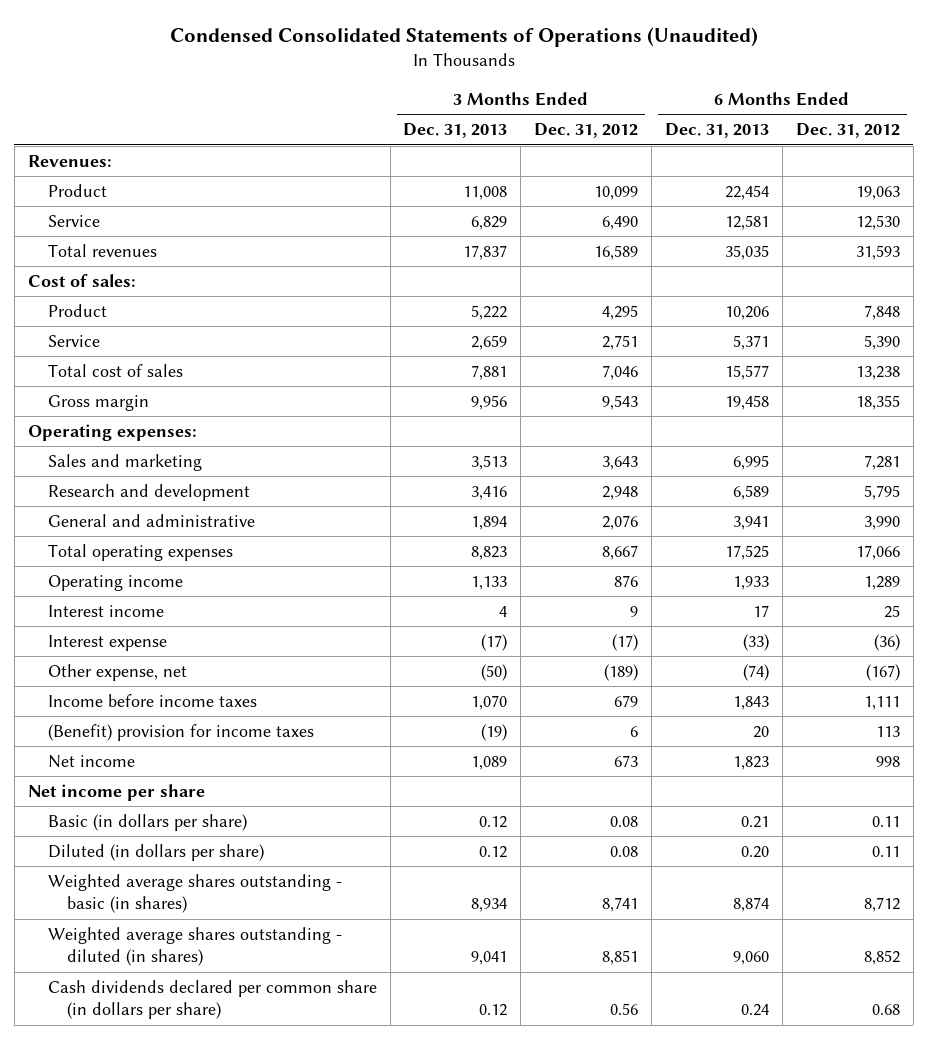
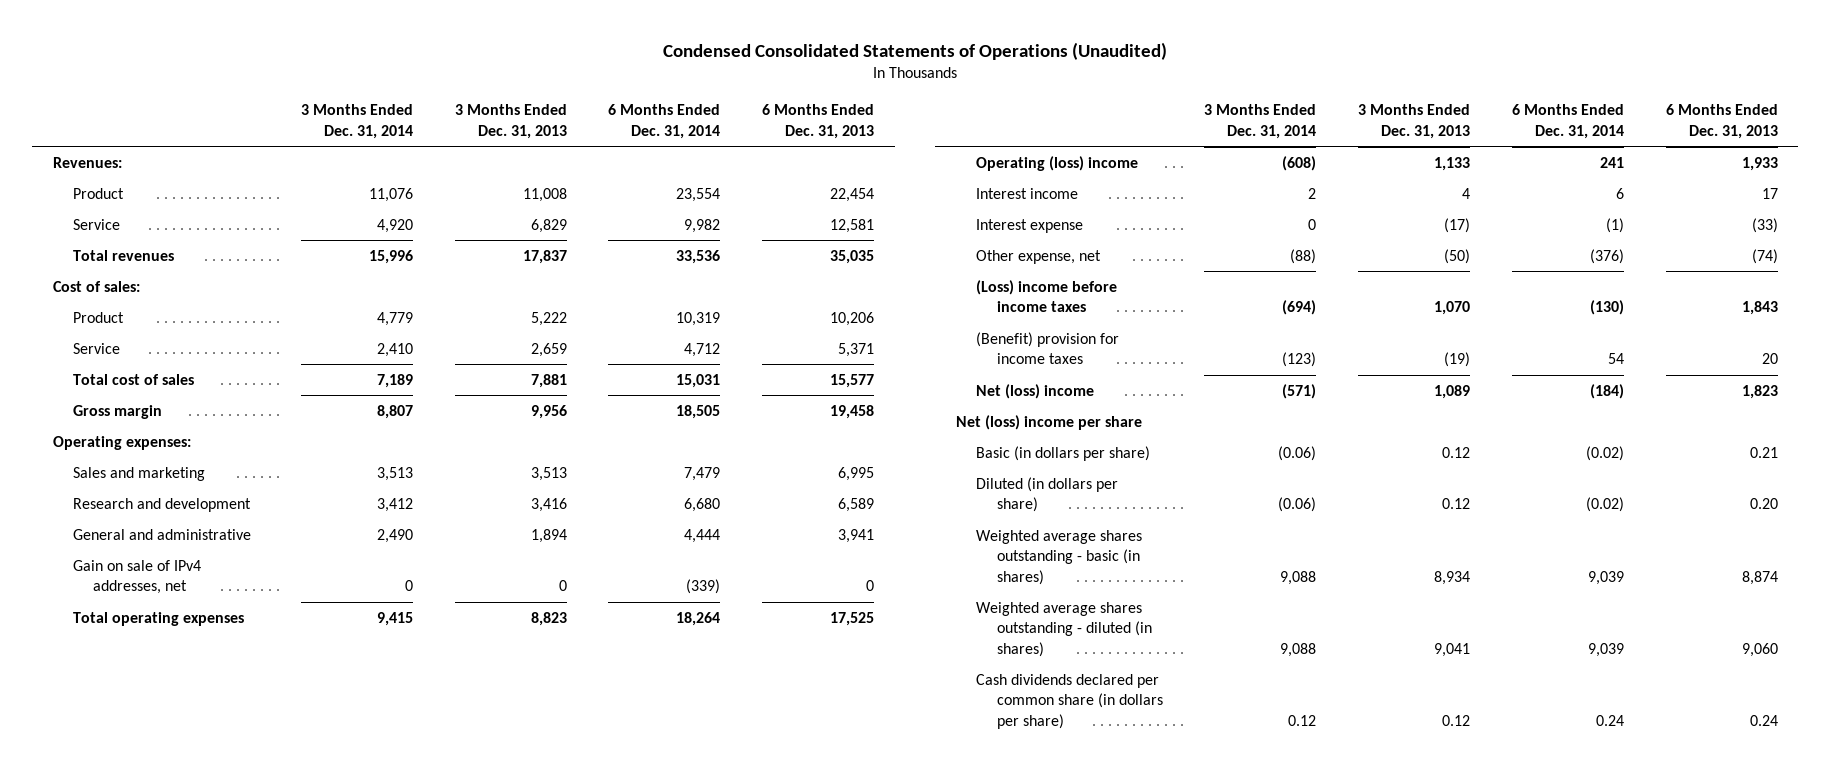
[534,123,639,139] Dec. 31, 2012 -> none
[795,123,900,139] Dec. 31, 2012 -> none
none -> [300,104,413,139] 3 Months Ended Dec. 31, 2014
none -> [608,104,721,139] 6 Months Ended Dec. 31, 2014
none -> [72,559,201,595] Gain on sale of IPv4 addresses, net
[47,574,183,591] Operating income -> [976,155,1139,171] Operating (loss) income
[47,693,257,707] Income before income taxes -> [976,279,1118,313] (Loss) income before income taxes
[47,754,135,768] Net income -> [976,383,1095,399] Net (loss) income
[27,783,205,801] Net income per share -> [955,414,1142,430] Net (loss) income per share

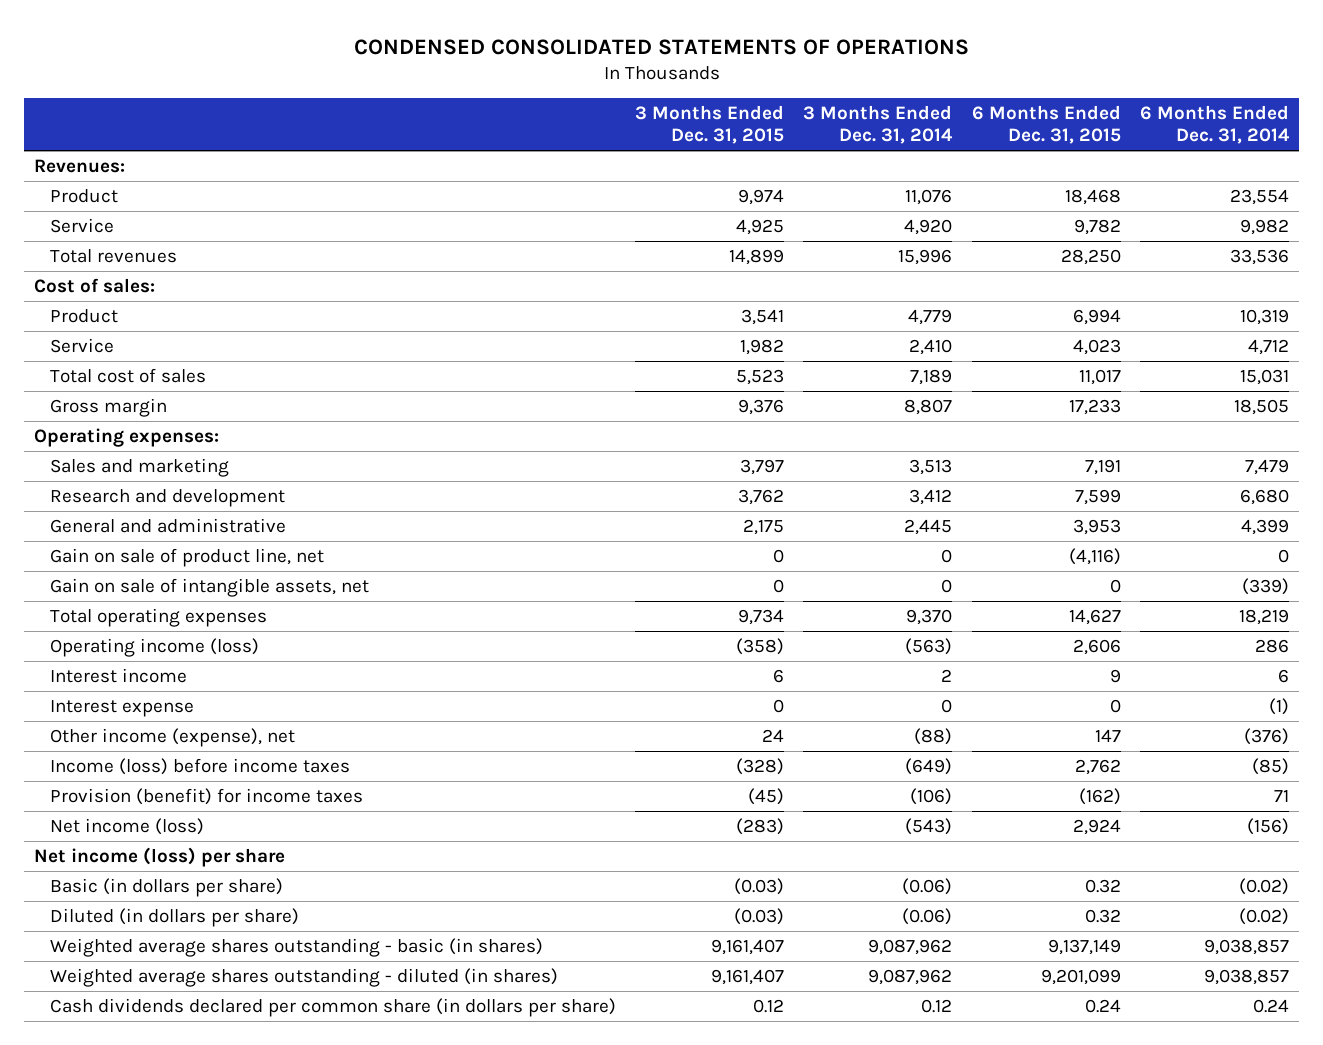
[663,41,1168,60] Condensed Consolidated Statements of Operations (Unaudited) -> [353,38,969,55] CONDENSED CONSOLIDATED STATEMENTS OF OPERATIONS
[454,104,567,139] 3 Months Ended Dec. 31, 2013 -> none
[762,104,875,139] 6 Months Ended Dec. 31, 2013 -> none
none -> [635,104,785,145] 3 Months Ended Dec. 31, 2015
none -> [971,104,1121,145] 6 Months Ended Dec. 31, 2015
[376,528,413,543] 2,490 -> [904,518,953,535] 2,445
[684,528,721,543] 4,444 -> [1241,518,1290,535] 4,399
none -> [49,547,324,567] Gain on sale of product line, net
[72,559,201,595] Gain on sale of IPv4 addresses, net -> [49,577,369,597] Gain on sale of intangible assets, net
[376,611,413,626] 9,415 -> [906,608,953,625] 9,370
[676,611,721,626] 18,264 -> [1239,608,1290,625] 18,219
[976,155,1139,171] Operating (loss) income -> [49,637,259,657] Operating income (loss)
[1282,155,1317,171] (608) -> [905,637,953,655] (563)
[1599,156,1624,168] 241 -> [1255,638,1290,653] 286
[976,249,1102,264] Other expense, net -> [49,727,295,747] Other income (expense), net
[976,279,1118,313] (Loss) income before income taxes -> [49,757,350,775] Income (loss) before income taxes
[1282,300,1317,316] (694) -> [905,757,953,775] (649)
[1589,300,1624,316] (130) -> [1252,757,1290,775] (85)
[976,331,1120,365] (Benefit) provision for income taxes -> [49,787,363,805] Provision (benefit) for income taxes
[1282,352,1317,368] (123) -> [910,787,953,805] (106)
[1607,353,1624,365] 54 -> [1274,789,1290,802] 71
[976,383,1095,399] Net (loss) income -> [49,817,204,835] Net income (loss)
[1282,383,1317,399] (571) -> [905,817,953,835] (543)
[1589,383,1624,399] (184) -> [1247,817,1290,835] (156)
[955,414,1142,430] Net (loss) income per share -> [33,846,285,867] Net income (loss) per share
[1280,571,1317,586] 9,088 -> [868,938,953,955] 9,087,962
[1587,571,1624,586] 9,039 -> [1204,938,1290,955] 9,038,857
[1280,643,1317,658] 9,088 -> [868,968,953,985] 9,087,962
[1587,643,1624,658] 9,039 -> [1204,968,1290,985] 9,038,857

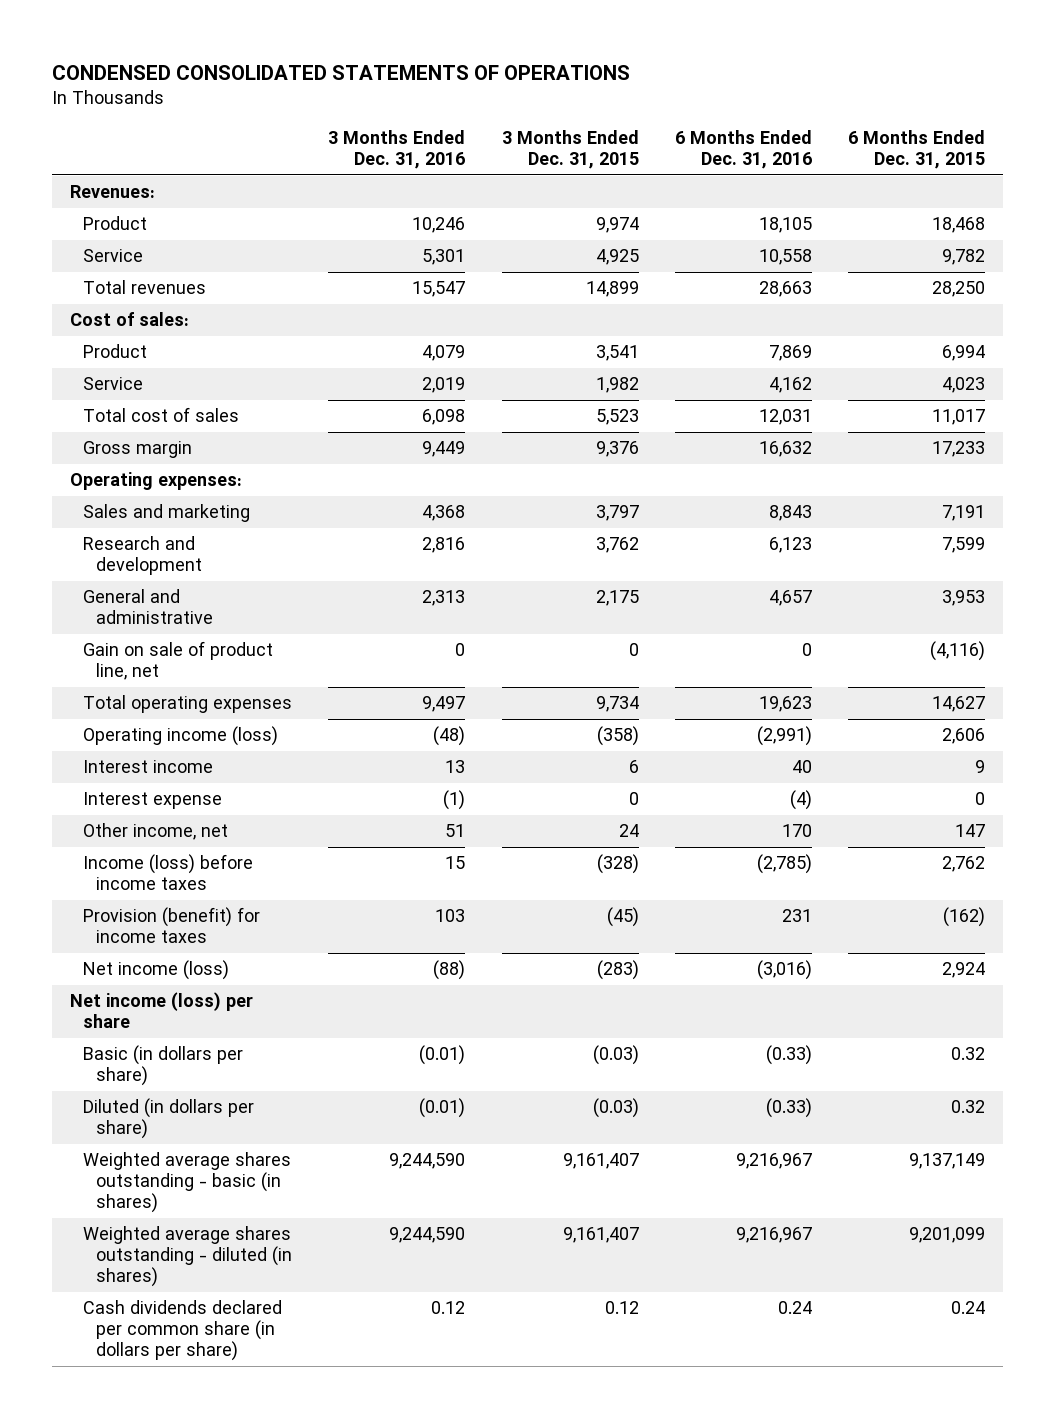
[803,104,954,145] 3 Months Ended Dec. 31, 2014 -> none
[1140,104,1291,145] 6 Months Ended Dec. 31, 2014 -> none
none -> [328,130,466,170] 3 Months Ended Dec. 31, 2016
none -> [674,130,812,170] 6 Months Ended Dec. 31, 2016
[49,577,369,597] Gain on sale of intangible assets, net -> none
[49,727,295,747] Other income (expense), net -> [83,823,229,841] Other income, net

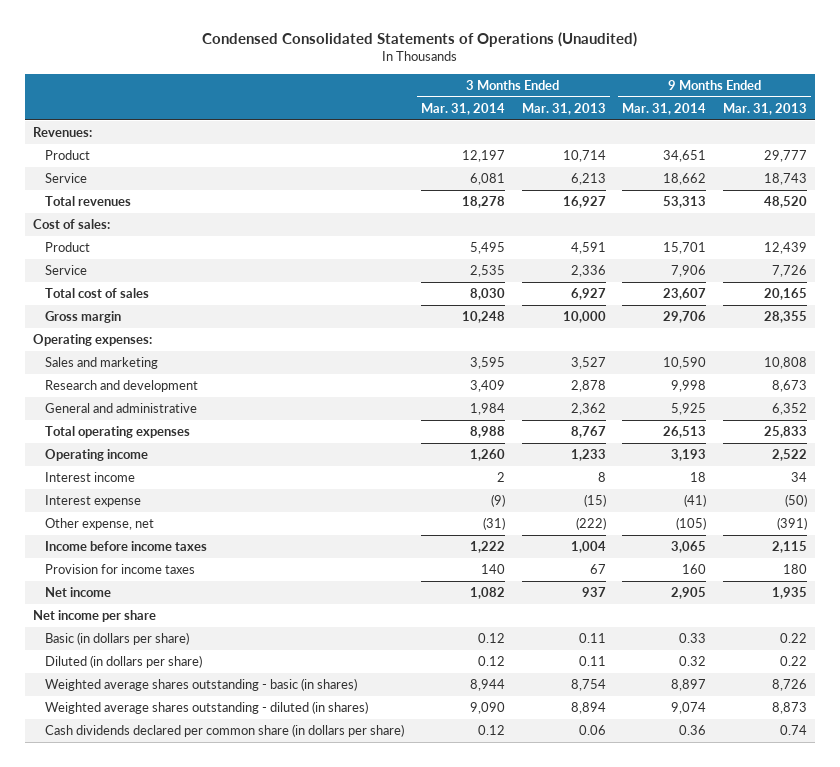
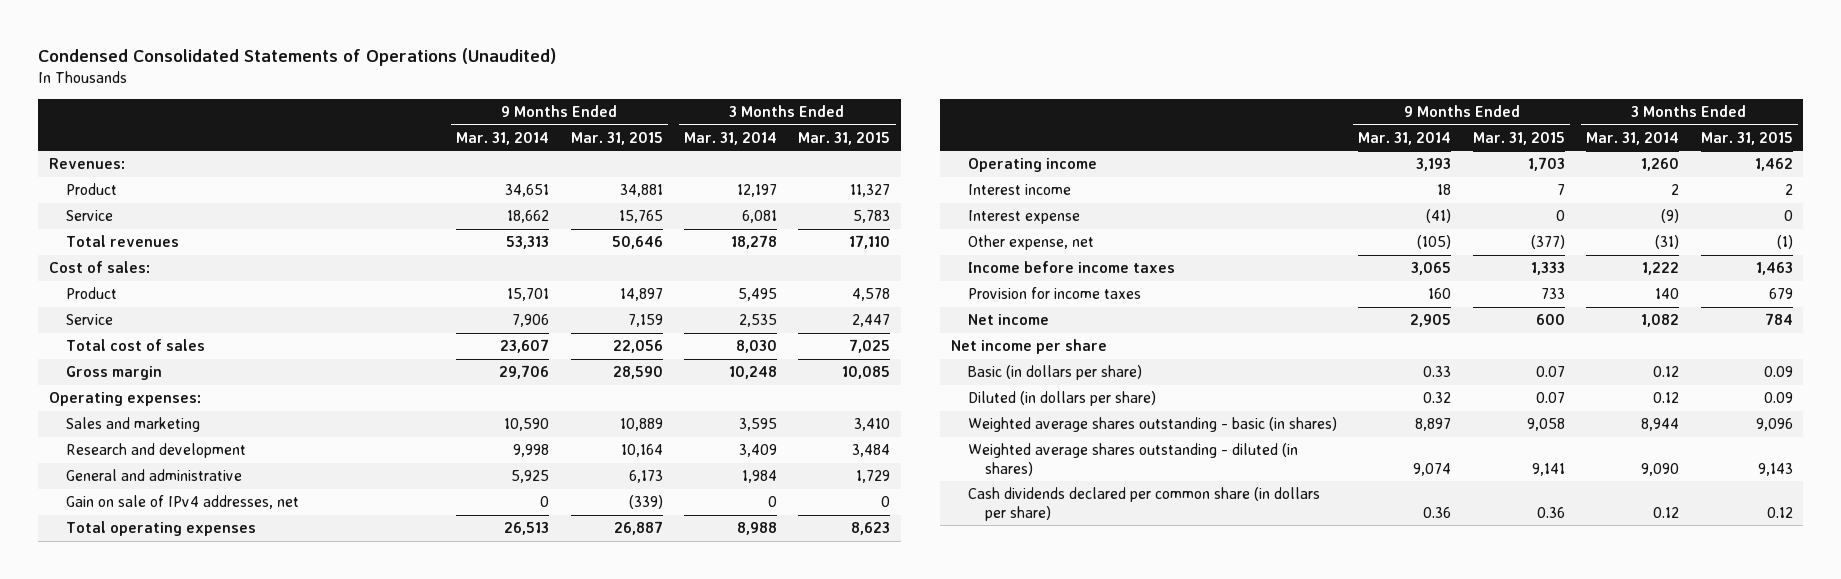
[521,102,606,115] Mar. 31, 2013 -> none
[722,102,807,115] Mar. 31, 2013 -> none
none -> [570,131,663,145] Mar. 31, 2015
none -> [798,131,891,145] Mar. 31, 2015
none -> [65,495,299,510] Gain on sale of IPv4 addresses, net

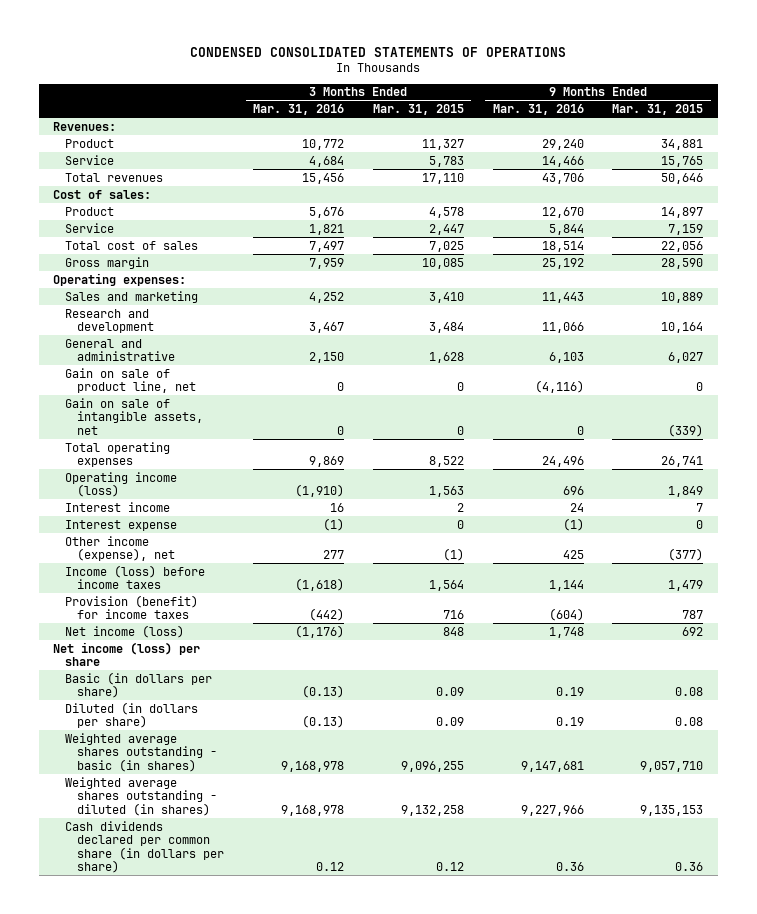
[38,48,557,67] Condensed Consolidated Statements of Operations (Unaudited) -> [190,46,567,57] CONDENSED CONSOLIDATED STATEMENTS OF OPERATIONS
[456,131,550,145] Mar. 31, 2014 -> none
[684,131,778,145] Mar. 31, 2014 -> none
none -> [252,103,344,115] Mar. 31, 2016
none -> [492,103,584,115] Mar. 31, 2016
[628,470,663,484] 6,173 -> [668,352,704,364] 6,027
[856,470,891,484] 1,729 -> [428,352,464,364] 1,628
none -> [65,367,197,394] Gain on sale of product line, net
[65,495,299,510] Gain on sale of IPv4 addresses, net -> [65,397,204,435] Gain on sale of intangible assets, net
[613,521,663,536] 26,887 -> [661,456,704,468] 26,741
[851,522,891,536] 8,623 -> [428,456,464,468] 8,522
[967,158,1097,173] Operating income -> [65,471,178,498] Operating income (loss)
[1527,157,1565,172] 1,703 -> [668,486,704,498] 1,849
[1754,158,1793,172] 1,462 -> [428,486,464,498] 1,563
[967,235,1094,251] Other expense, net -> [65,535,176,562] Other income (expense), net
[967,261,1175,274] Income before income taxes -> [65,564,206,590] Income (loss) before income taxes
[1530,262,1565,276] 1,333 -> [668,580,704,592] 1,479
[1755,262,1793,276] 1,463 -> [428,580,464,592] 1,564
[967,287,1141,300] Provision for income taxes -> [65,594,199,620] Provision (benefit) for income taxes
[1540,288,1565,300] 733 -> [682,610,704,620] 787
[1768,288,1793,300] 679 -> [442,610,464,620] 716
[967,314,1049,326] Net income -> [65,624,185,638] Net income (loss)
[1535,314,1565,326] 600 -> [682,626,704,636] 692
[1764,313,1793,326] 784 -> [442,626,464,636] 848
[950,339,1107,355] Net income per share -> [53,641,201,667] Net income (loss) per share
[1535,366,1565,378] 0.07 -> [675,687,704,697] 0.08
[1535,392,1565,404] 0.07 -> [675,717,704,727] 0.08
[1526,418,1565,432] 9,058 -> [640,760,704,772] 9,057,710
[1755,418,1793,432] 9,096 -> [400,760,464,772] 9,096,255
[1531,462,1565,476] 9,141 -> [640,804,704,816] 9,135,153
[1757,462,1793,476] 9,143 -> [400,804,464,816] 9,132,258

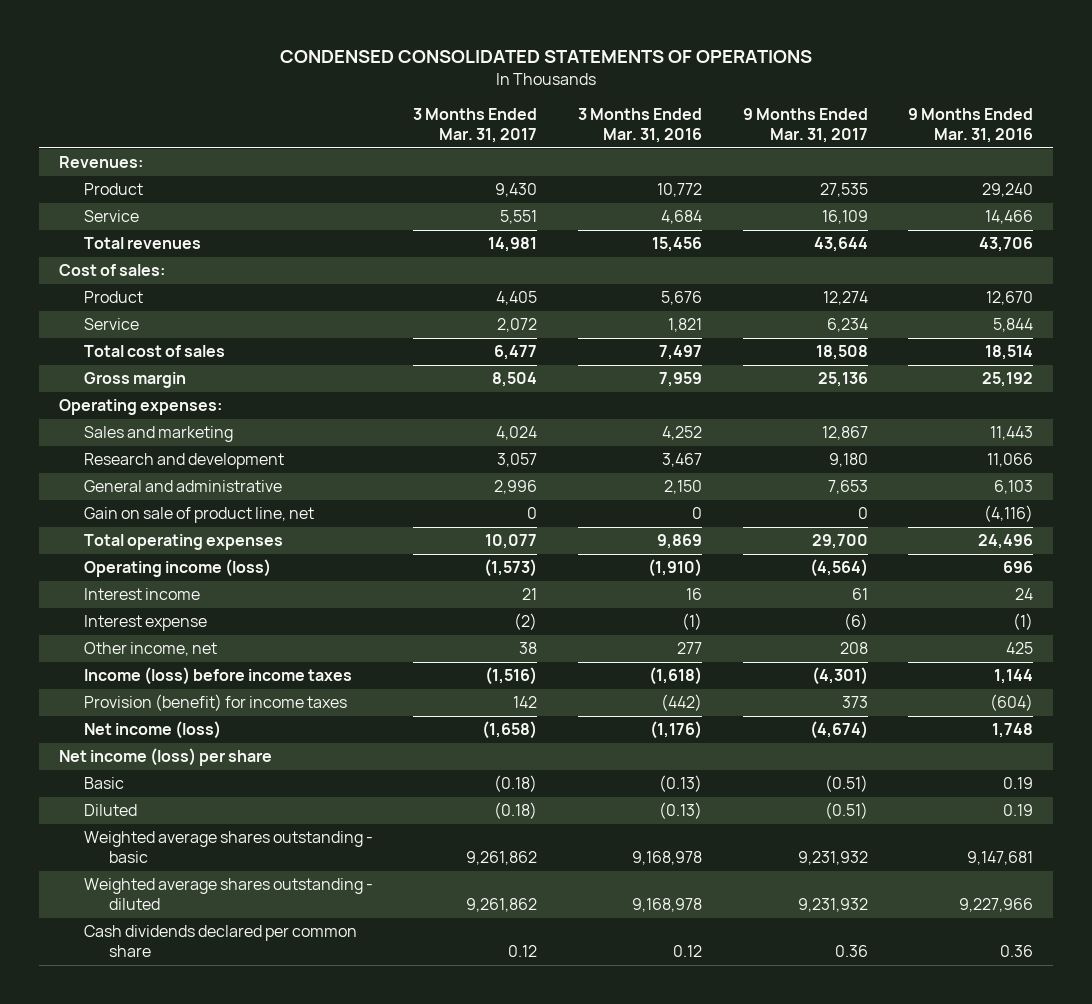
[372,103,464,115] Mar. 31, 2015 -> none
[612,103,704,115] Mar. 31, 2015 -> none
none -> [413,108,538,144] 3 Months Ended Mar. 31, 2017
none -> [742,108,868,144] 9 Months Ended Mar. 31, 2017
[65,397,204,435] Gain on sale of intangible assets, net -> none
[65,535,176,562] Other income (expense), net -> [83,642,217,657] Other income, net
[65,671,213,699] Basic (in dollars per share) -> [83,777,124,790] Basic
[65,701,199,729] Diluted (in dollars per share) -> [83,804,137,817] Diluted
[65,732,218,772] Weighted average shares outstanding - basic (in shares) -> [83,831,373,864] Weighted average shares outstanding - basic
[65,776,218,816] Weighted average shares outstanding - diluted (in shares) -> [83,878,373,911] Weighted average shares outstanding - diluted
[65,820,225,874] Cash dividends declared per common share (in dollars per share) -> [83,925,357,958] Cash dividends declared per common share

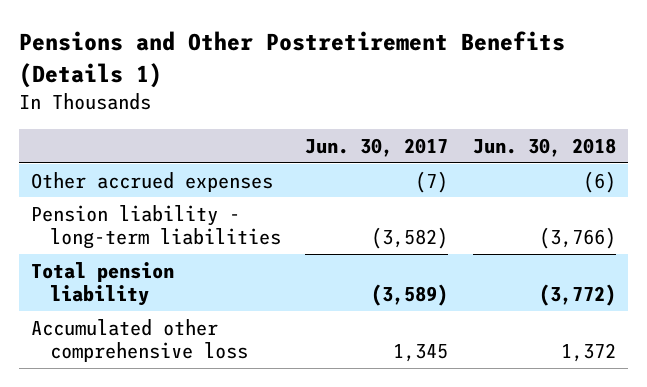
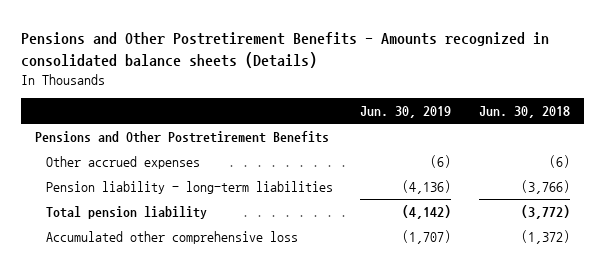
[19,31,566,88] Pensions and Other Postretirement Benefits (Details 1) -> [21,31,550,68] Pensions and Other Postretirement Benefits - Amounts recognized in consolidated balance sheets (Details)
[305,138,449,158] Jun. 30, 2017 -> none
none -> [360,105,452,118] Jun. 30, 2019
none -> [34,131,329,144] Pensions and Other Postretirement Benefits
[560,343,616,363] 1,372 -> [521,230,571,245] (1,372)

